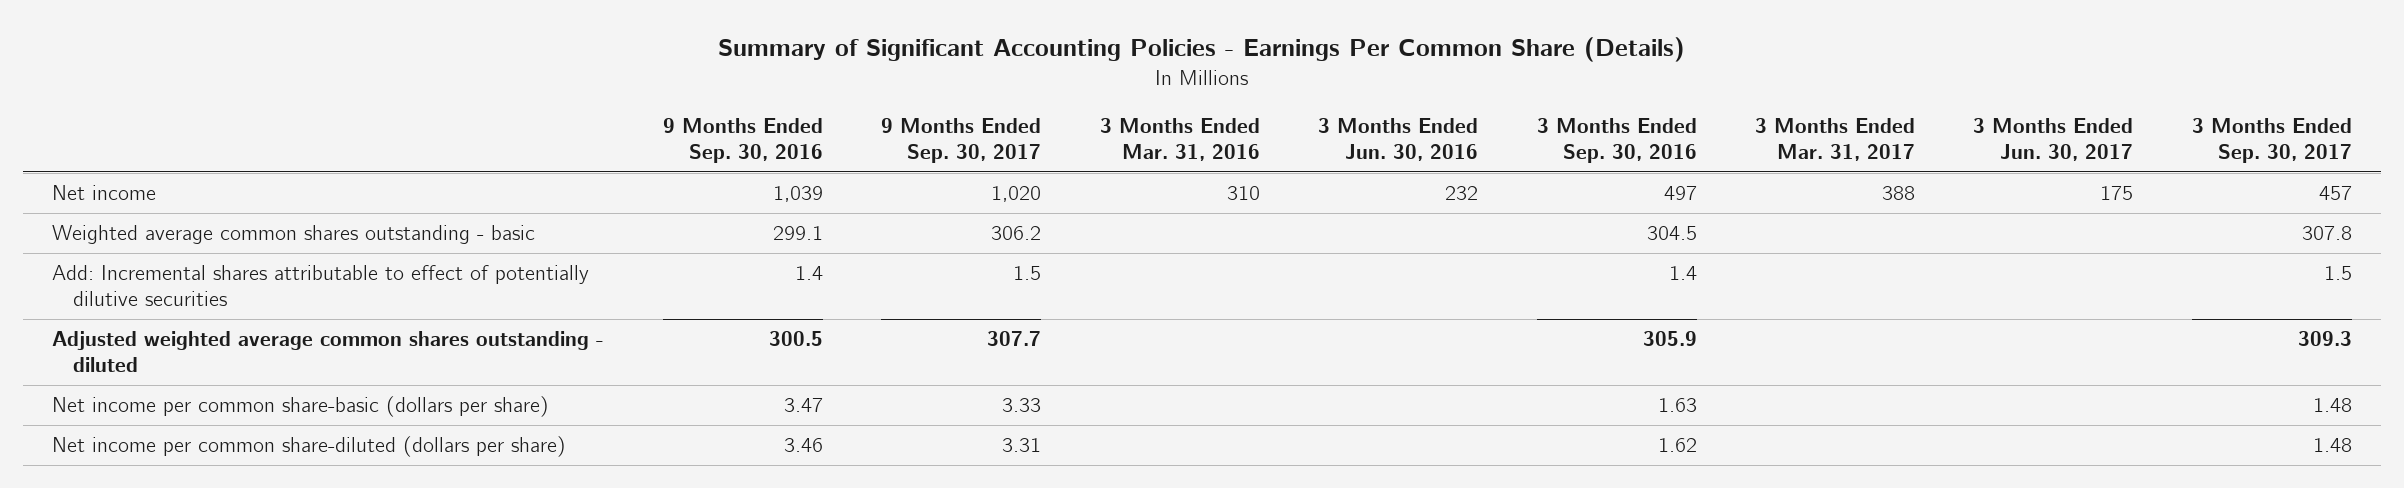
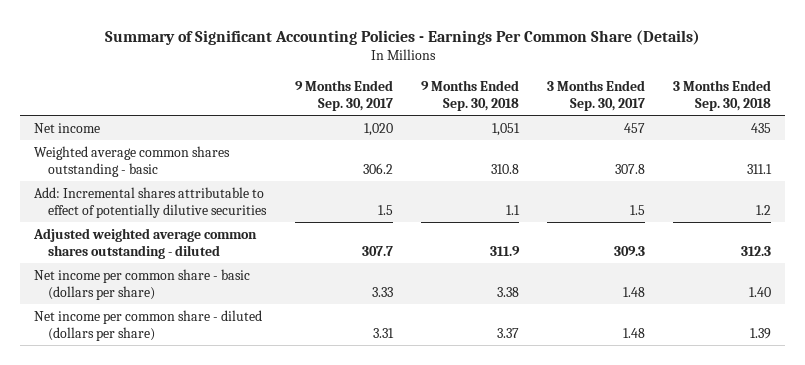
[662,118,823,164] 9 Months Ended Sep. 30, 2016 -> none
[1099,118,1260,162] 3 Months Ended Mar. 31, 2016 -> none
[1318,118,1479,162] 3 Months Ended Jun. 30, 2016 -> none
[1536,118,1697,164] 3 Months Ended Sep. 30, 2016 -> none
[1754,118,1915,162] 3 Months Ended Mar. 31, 2017 -> none
[1973,118,2134,162] 3 Months Ended Jun. 30, 2017 -> none
none -> [420,79,519,111] 9 Months Ended Sep. 30, 2018
none -> [672,79,771,111] 3 Months Ended Sep. 30, 2018
[52,396,550,418] Net income per common share-basic (dollars per share) -> [34,268,251,300] Net income per common share - basic (dollars per share)
[52,436,567,458] Net income per common share-diluted (dollars per share) -> [34,309,263,341] Net income per common share - diluted (dollars per share)

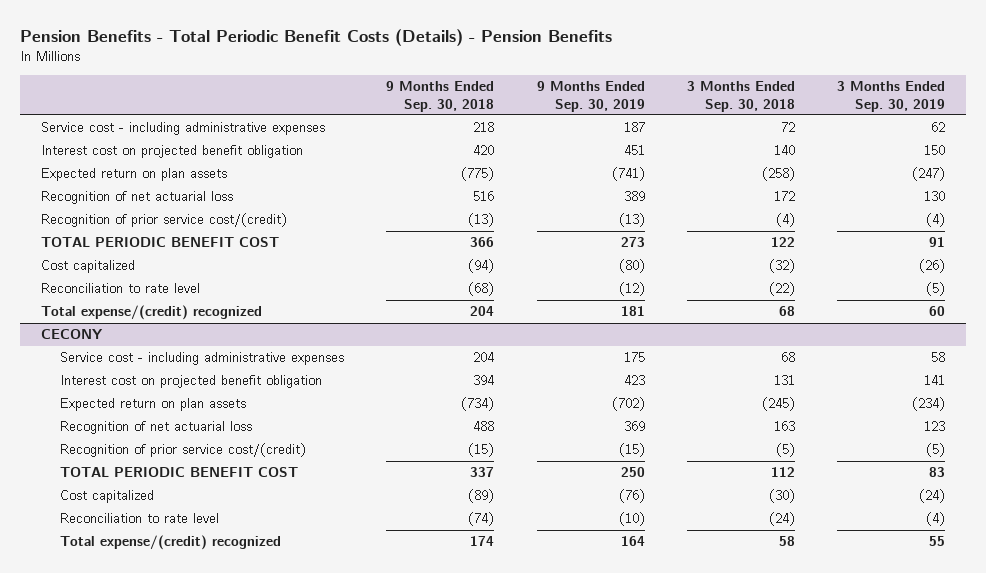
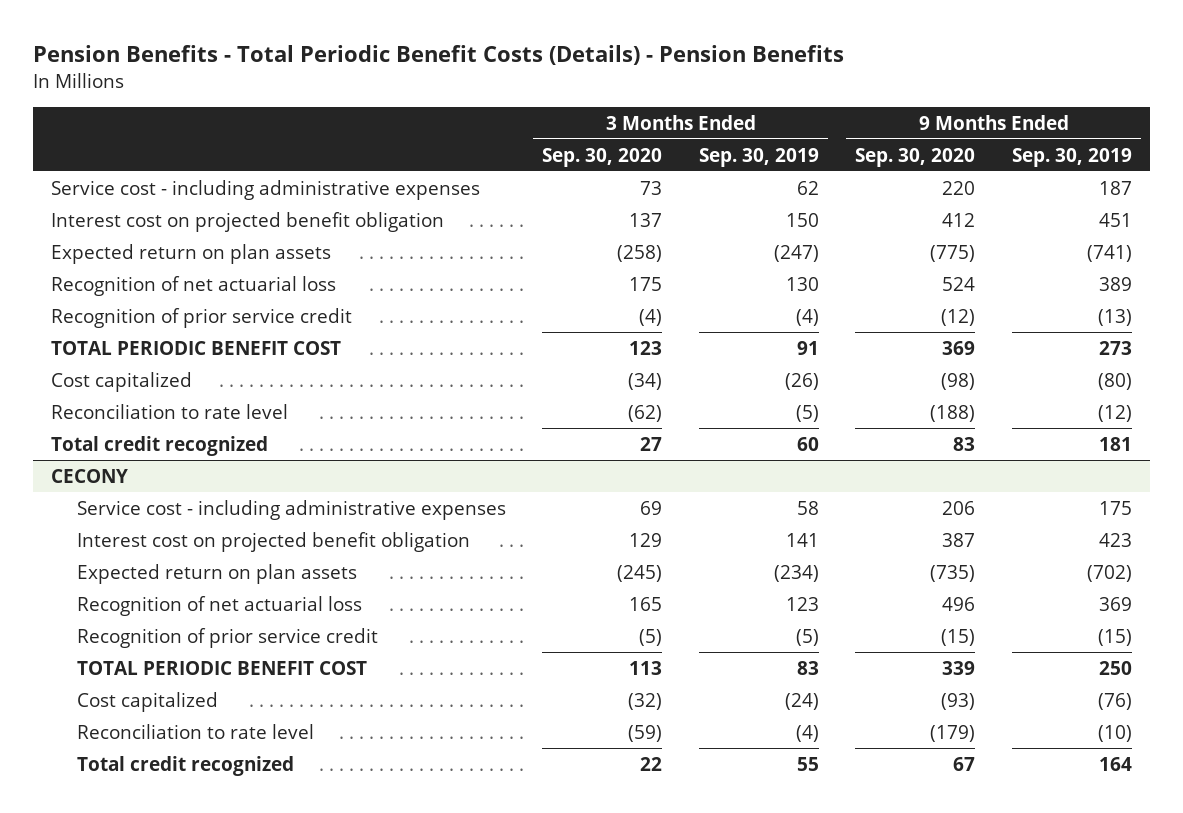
[386,81,495,112] 9 Months Ended Sep. 30, 2018 -> none
[686,81,795,112] 3 Months Ended Sep. 30, 2018 -> none
none -> [542,147,663,167] Sep. 30, 2020
none -> [855,147,976,167] Sep. 30, 2020
[41,213,288,228] Recognition of prior service cost/(credit) -> [51,307,353,328] Recognition of prior service credit
[41,305,263,321] Total expense/(credit) recognized -> [51,435,269,456] Total credit recognized
[60,443,307,458] Recognition of prior service cost/(credit) -> [76,627,378,648] Recognition of prior service credit
[60,535,282,551] Total expense/(credit) recognized -> [76,755,294,776] Total credit recognized

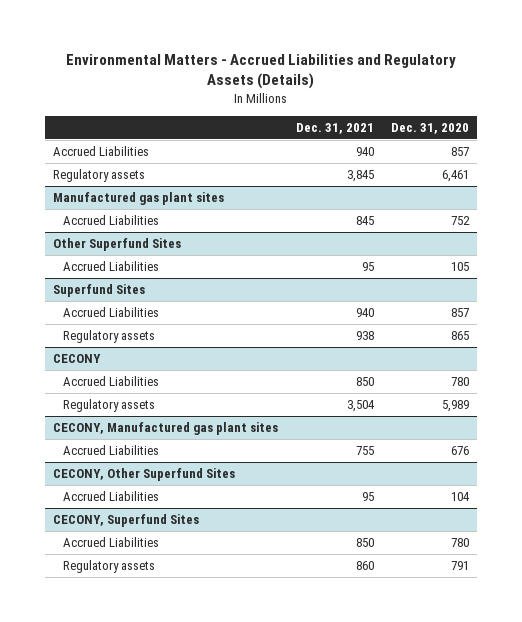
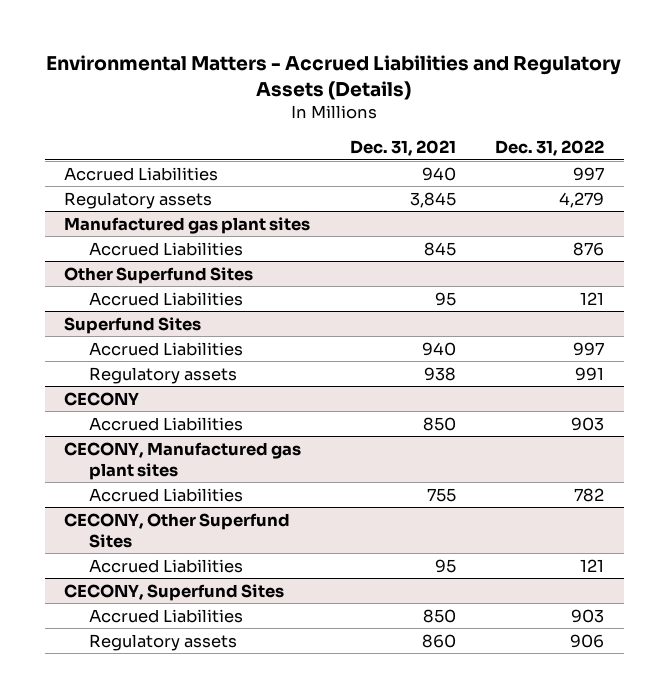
[390,122,469,134] Dec. 31, 2020 -> none
none -> [495,140,605,157] Dec. 31, 2022
[62,399,155,413] Regulatory assets -> none

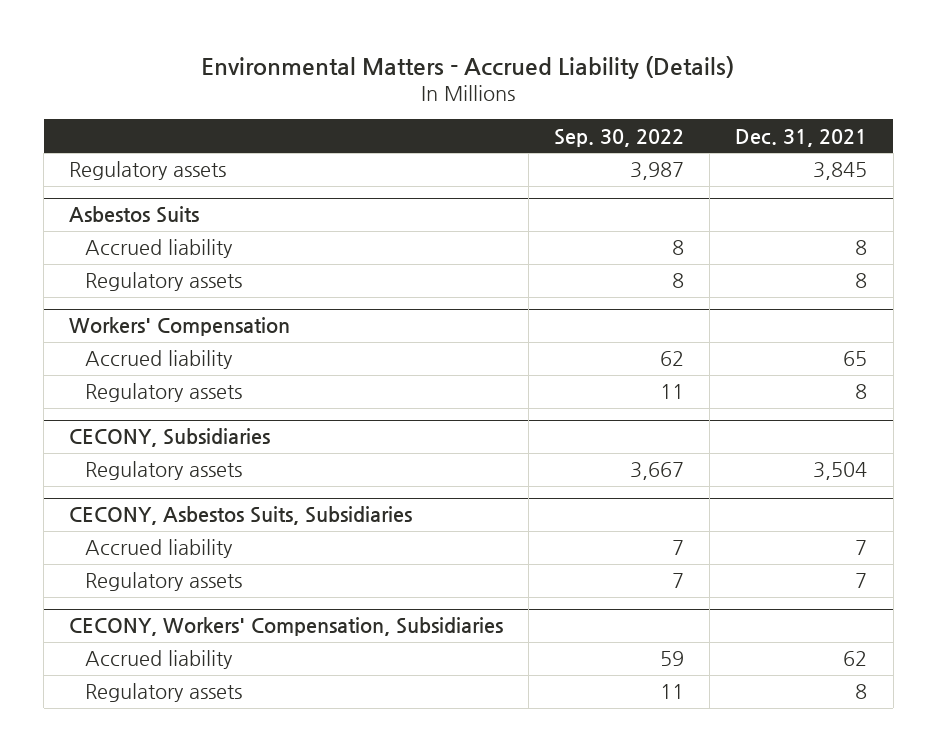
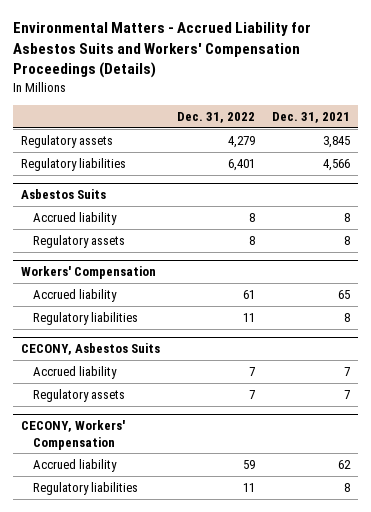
[201,55,735,79] Environmental Matters - Accrued Liability (Details) -> [13,22,312,79] Environmental Matters - Accrued Liability for Asbestos Suits and Workers' Compensation Proceedings (Details)
[554,128,685,147] Sep. 30, 2022 -> none
none -> [177,111,256,123] Dec. 31, 2022
none -> [21,158,127,172] Regulatory liabilities
[85,383,243,403] Regulatory assets -> none
[69,428,271,448] CECONY, Subsidiaries -> none
[85,461,243,481] Regulatory assets -> none
none -> [33,312,139,326] Regulatory liabilities
[69,506,413,526] CECONY, Asbestos Suits, Subsidiaries -> [21,343,161,356] CECONY, Asbestos Suits
[69,617,504,637] CECONY, Workers' Compensation, Subsidiaries -> [21,420,126,450] CECONY, Workers' Compensation
[85,683,243,703] Regulatory assets -> none
none -> [33,482,139,496] Regulatory liabilities

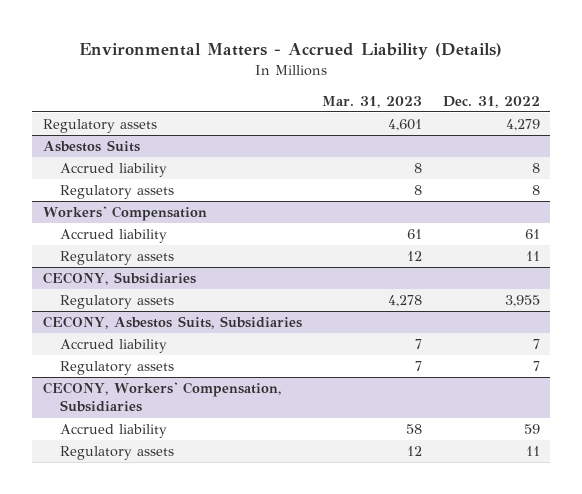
[13,22,312,79] Environmental Matters - Accrued Liability for Asbestos Suits and Workers' Compensation Proceedings (Details) -> [79,43,503,61] Environmental Matters - Accrued Liability (Details)
[271,111,350,123] Dec. 31, 2021 -> none
none -> [322,95,423,108] Mar. 31, 2023
[21,158,127,172] Regulatory liabilities -> none
[33,312,139,326] Regulatory liabilities -> none
none -> [59,251,174,266] Regulatory assets
none -> [42,272,196,286] CECONY, Subsidiaries
none -> [59,295,174,310] Regulatory assets
[21,343,161,356] CECONY, Asbestos Suits -> [42,316,302,330] CECONY, Asbestos Suits, Subsidiaries
[21,420,126,450] CECONY, Workers' Compensation -> [42,382,281,413] CECONY, Workers' Compensation, Subsidiaries
[33,482,139,496] Regulatory liabilities -> none
none -> [59,446,174,461] Regulatory assets

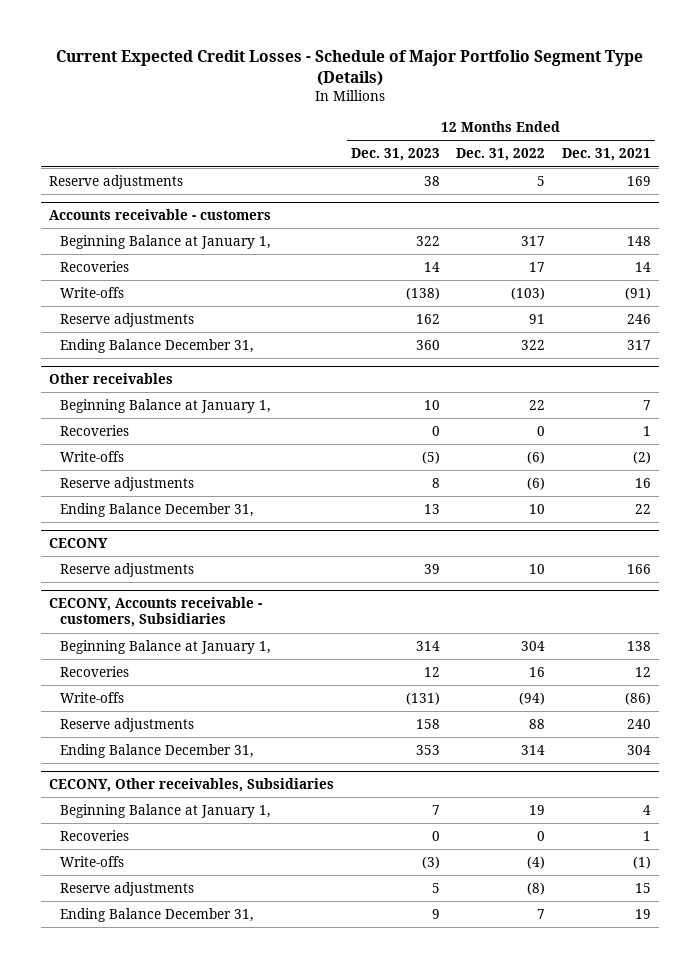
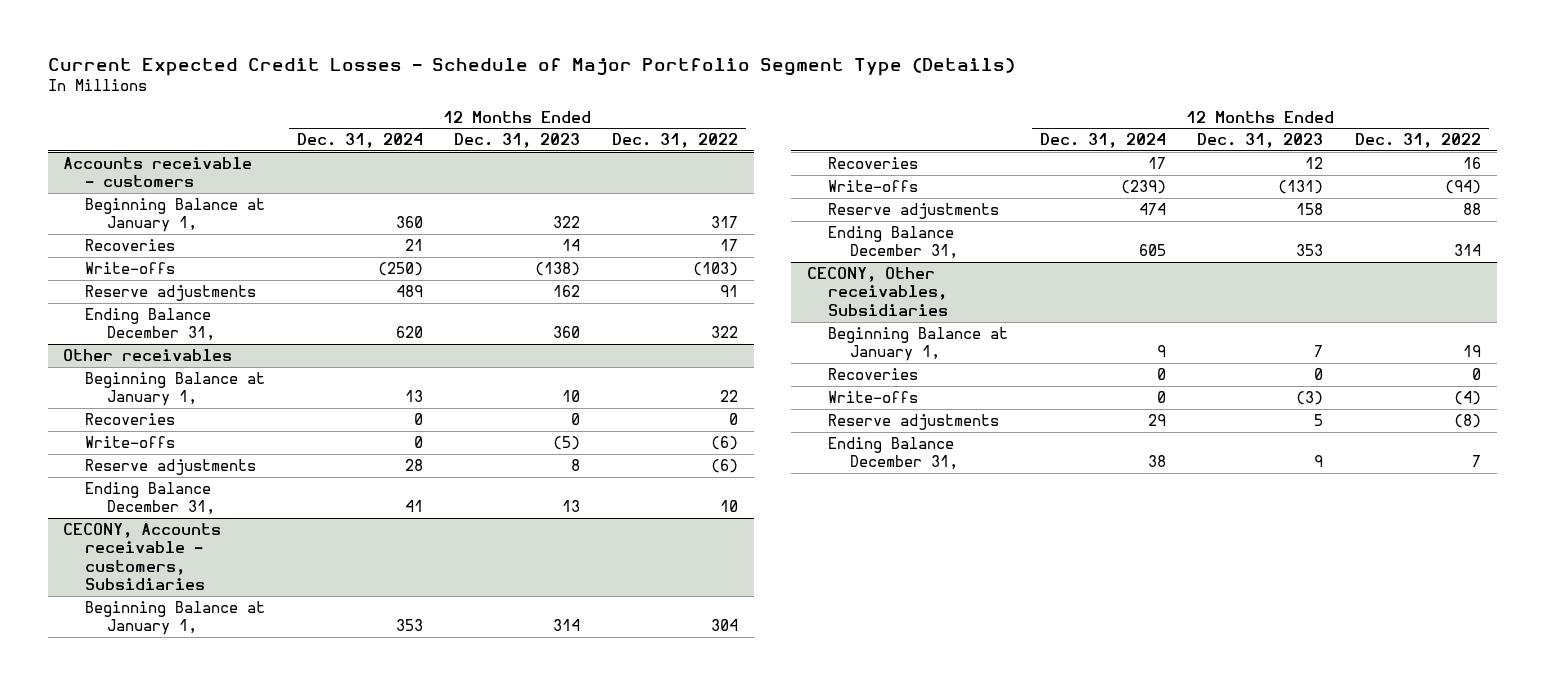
[562,148,652,162] Dec. 31, 2021 -> none
none -> [296,133,423,149] Dec. 31, 2024
[49,174,184,189] Reserve adjustments -> none
[49,538,109,549] CECONY -> none
[59,562,194,577] Reserve adjustments -> none

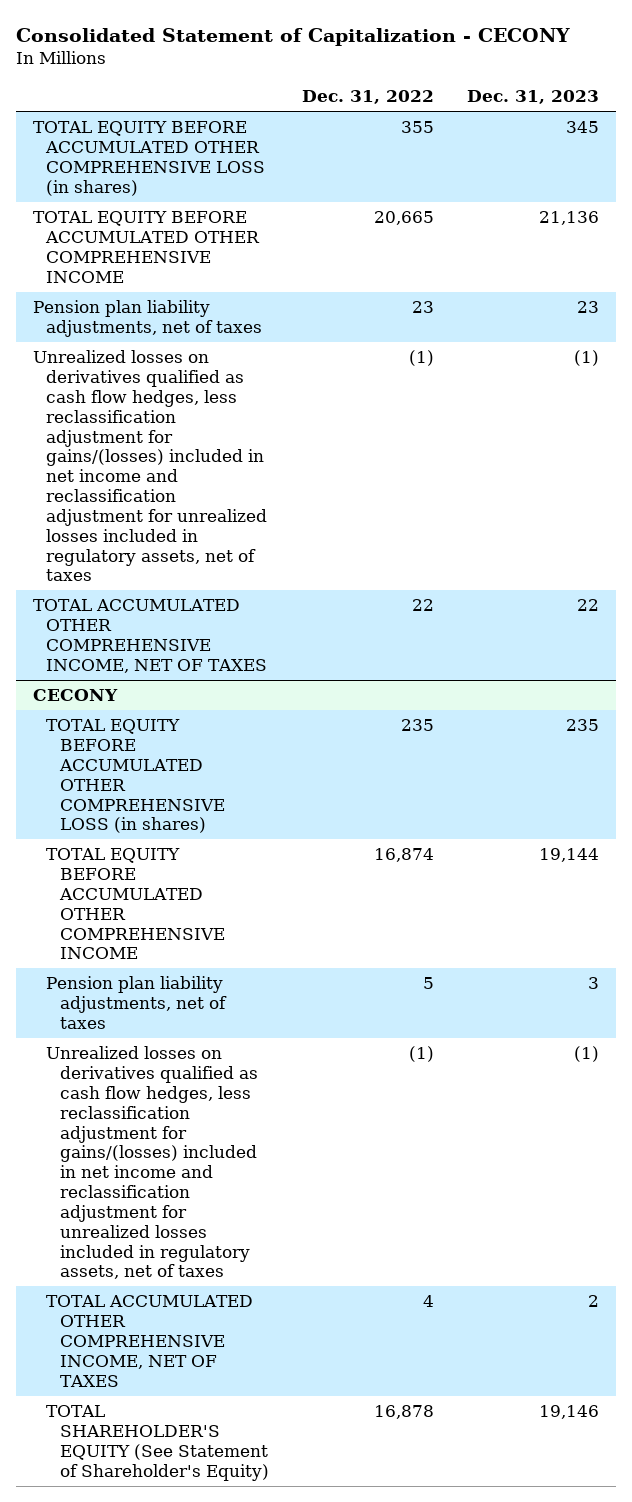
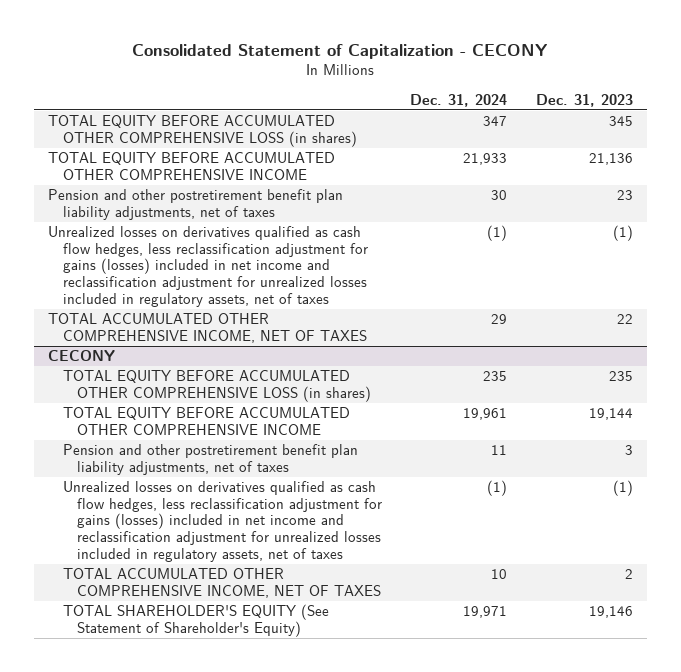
[302,90,435,105] Dec. 31, 2022 -> none
none -> [410,93,508,107] Dec. 31, 2024
[32,300,263,337] Pension plan liability adjustments, net of taxes -> [48,189,344,220] Pension and other postretirement benefit plan liability adjustments, net of taxes
[32,350,268,582] Unrealized losses on derivatives qualified as cash flow hedges, less reclassification adjustment for gains/(losses) included in net income and reclassification adjustment for unrealized losses included in regulatory assets, net of taxes -> [48,226,368,307] Unrealized losses on derivatives qualified as cash flow hedges, less reclassification adjustment for gains (losses) included in net income and reclassification adjustment for unrealized losses included in regulatory assets, net of taxes
[46,976,228,1029] Pension plan liability adjustments, net of taxes -> [62,444,358,475] Pension and other postretirement benefit plan liability adjustments, net of taxes
[46,1046,259,1280] Unrealized losses on derivatives qualified as cash flow hedges, less reclassification adjustment for gains/(losses) included in net income and reclassification adjustment for unrealized losses included in regulatory assets, net of taxes -> [62,481,383,562] Unrealized losses on derivatives qualified as cash flow hedges, less reclassification adjustment for gains (losses) included in net income and reclassification adjustment for unrealized losses included in regulatory assets, net of taxes

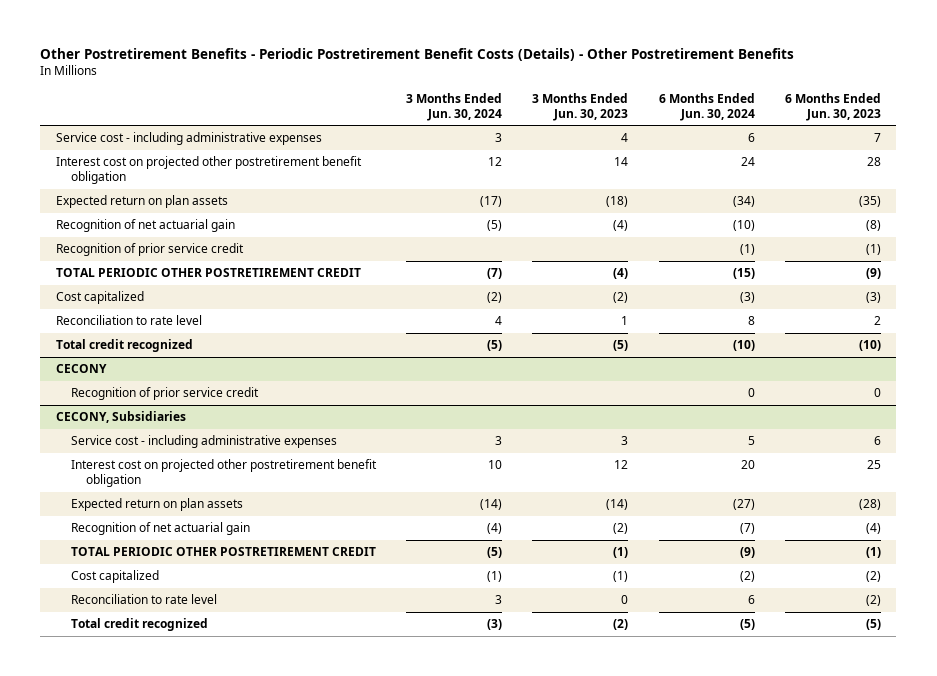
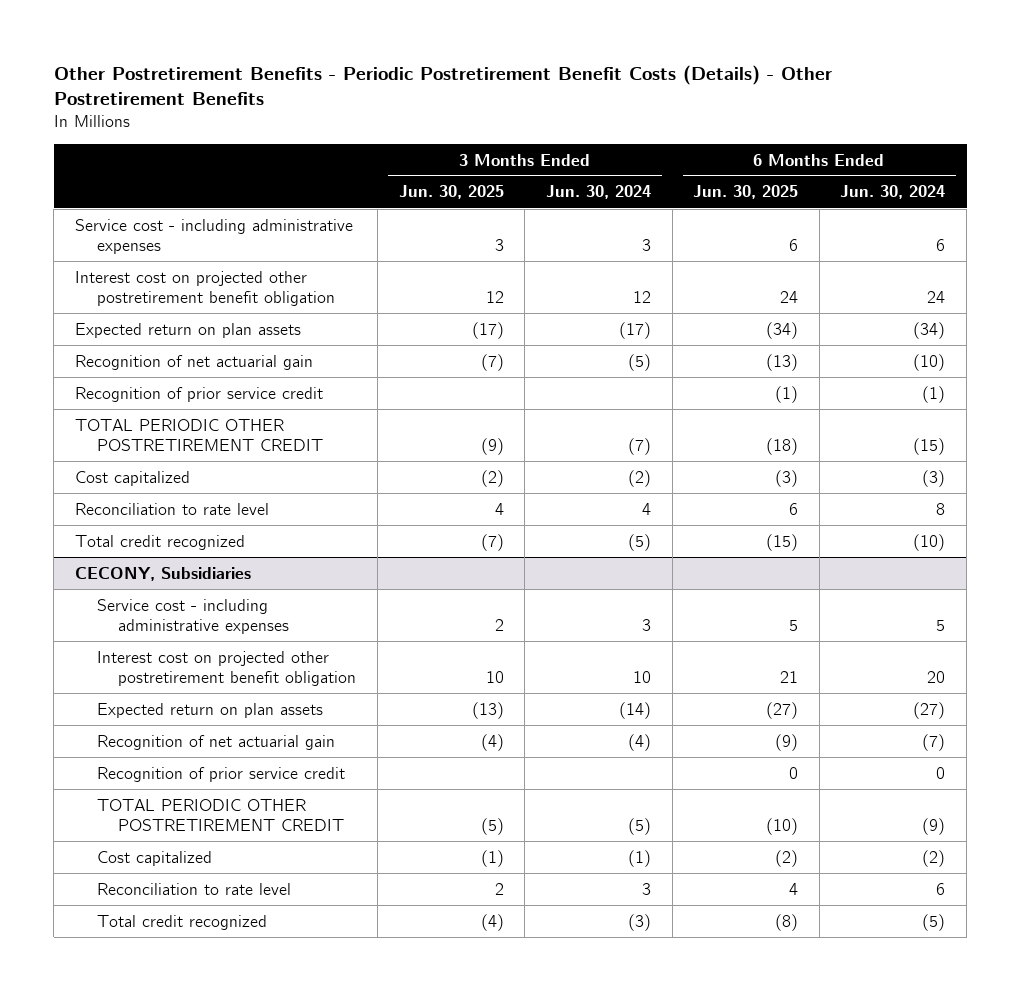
[532,92,629,121] 3 Months Ended Jun. 30, 2023 -> none
[784,92,881,121] 6 Months Ended Jun. 30, 2023 -> none
none -> [398,185,504,200] Jun. 30, 2025
none -> [693,185,799,200] Jun. 30, 2025
[55,364,107,374] CECONY -> none
[70,387,259,401] Recognition of prior service credit -> none
none -> [96,766,345,782] Recognition of prior service credit

